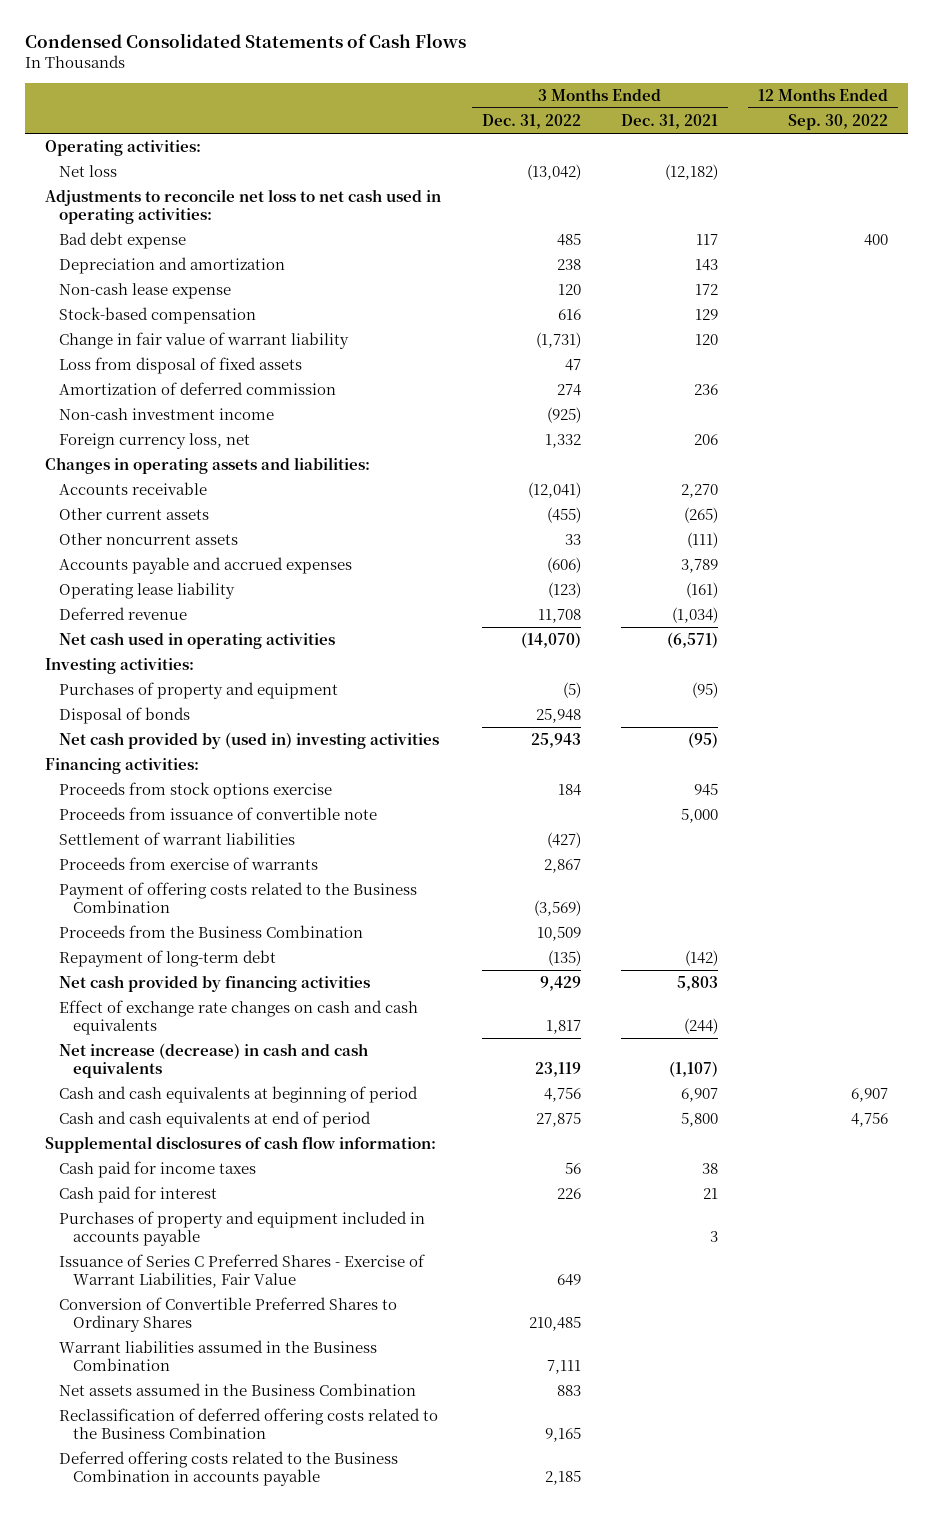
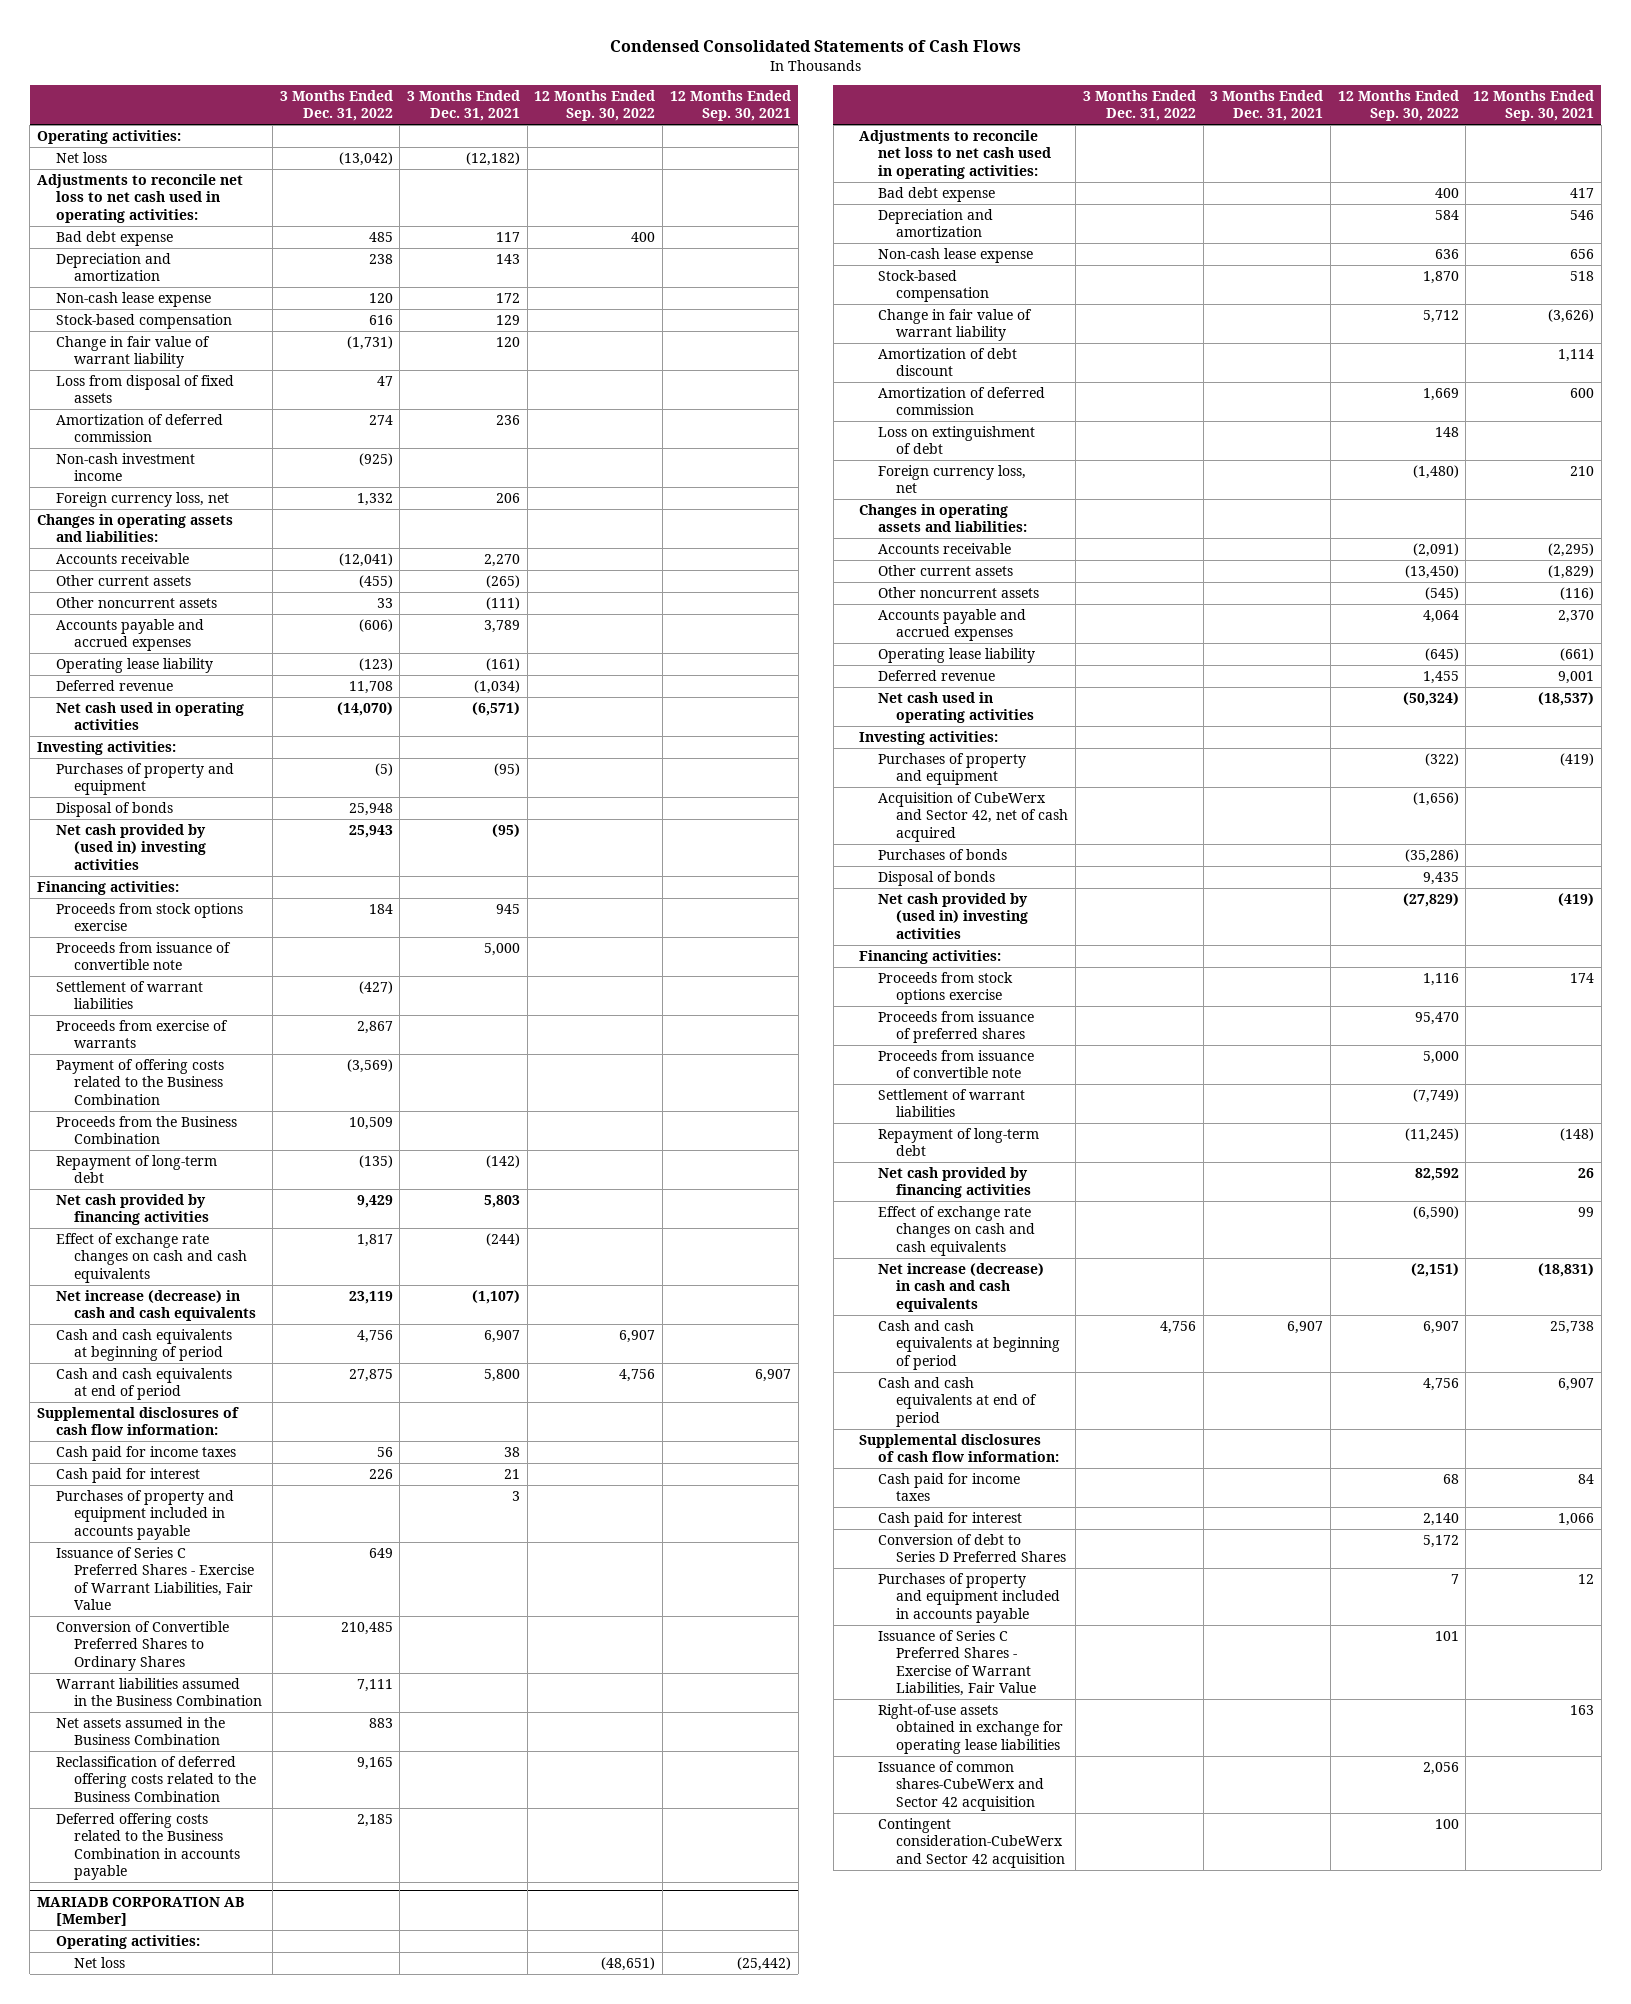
none -> [669,89,791,122] 12 Months Ended Sep. 30, 2021
none -> [37,1896,245,1927] MARIADB CORPORATION AB [Member]
none -> [55,1934,200,1949] Operating activities:
none -> [74,1956,126,1968] Net loss
none -> [859,129,1051,179] Adjustments to reconcile net loss to net cash used in operating activities:
none -> [877,186,995,202] Bad debt expense
none -> [877,208,993,238] Depreciation and amortization
none -> [877,247,1033,263] Non-cash lease expense
none -> [877,269,990,303] Stock-based compensation
none -> [877,308,1032,342] Change in fair value of warrant liability
none -> [877,347,1017,377] Amortization of debt discount
none -> [877,386,1045,416] Amortization of deferred commission
none -> [877,425,1035,455] Loss on extinguishment of debt
none -> [877,464,1026,494] Foreign currency loss, net
none -> [859,503,1027,533] Changes in operating assets and liabilities:
none -> [877,542,1011,554] Accounts receivable
none -> [877,564,1013,576] Other current assets
none -> [877,586,1039,598] Other noncurrent assets
none -> [877,608,1026,642] Accounts payable and accrued expenses
none -> [877,647,1035,663] Operating lease liability
none -> [877,669,995,681] Deferred revenue
none -> [877,691,1035,724] Net cash used in operating activities
none -> [859,730,999,745] Investing activities:
none -> [877,752,1026,786] Purchases of property and equipment
none -> [877,791,1069,842] Acquisition of CubeWerx and Sector 42, net of cash acquired
none -> [877,848,1007,860] Purchases of bonds
none -> [877,870,995,886] Disposal of bonds
none -> [877,892,1029,939] Net cash provided by (used in) investing activities
none -> [859,949,1002,964] Financing activities:
none -> [877,971,1013,1005] Proceeds from stock options exercise
none -> [877,1010,1034,1044] Proceeds from issuance of preferred shares
none -> [877,1049,1034,1079] Proceeds from issuance of convertible note
none -> [877,1088,1025,1118] Settlement of warrant liabilities
none -> [877,1127,1039,1157] Repayment of long-term debt
none -> [877,1166,1032,1199] Net cash provided by financing activities
none -> [877,1205,1036,1256] Effect of exchange rate changes on cash and cash equivalents
none -> [877,1262,1044,1312] Net increase (decrease) in cash and cash equivalents
none -> [877,1319,1061,1370] Cash and cash equivalents at beginning of period
none -> [877,1376,1038,1427] Cash and cash equivalents at end of period
none -> [859,1433,1059,1463] Supplemental disclosures of cash flow information:
none -> [877,1472,1020,1502] Cash paid for income taxes
none -> [877,1511,1022,1527] Cash paid for interest
none -> [877,1533,1067,1563] Conversion of debt to Series D Preferred Shares
none -> [877,1572,1061,1623] Purchases of property and equipment included in accounts payable
none -> [877,1629,1037,1697] Issuance of Series C Preferred Shares - Exercise of Warrant Liabilities, Fair Value
none -> [877,1703,1064,1754] Right-of-use assets obtained in exchange for operating lease liabilities
none -> [877,1760,1045,1811] Issuance of common shares-CubeWerx and Sector 42 acquisition
none -> [877,1817,1066,1868] Contingent consideration-CubeWerx and Sector 42 acquisition

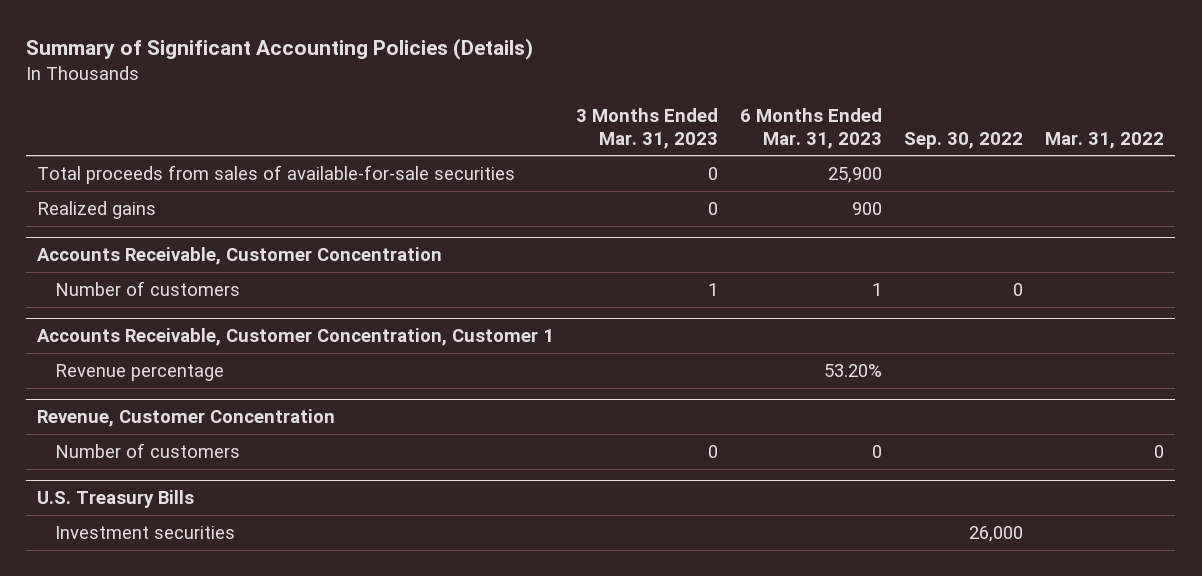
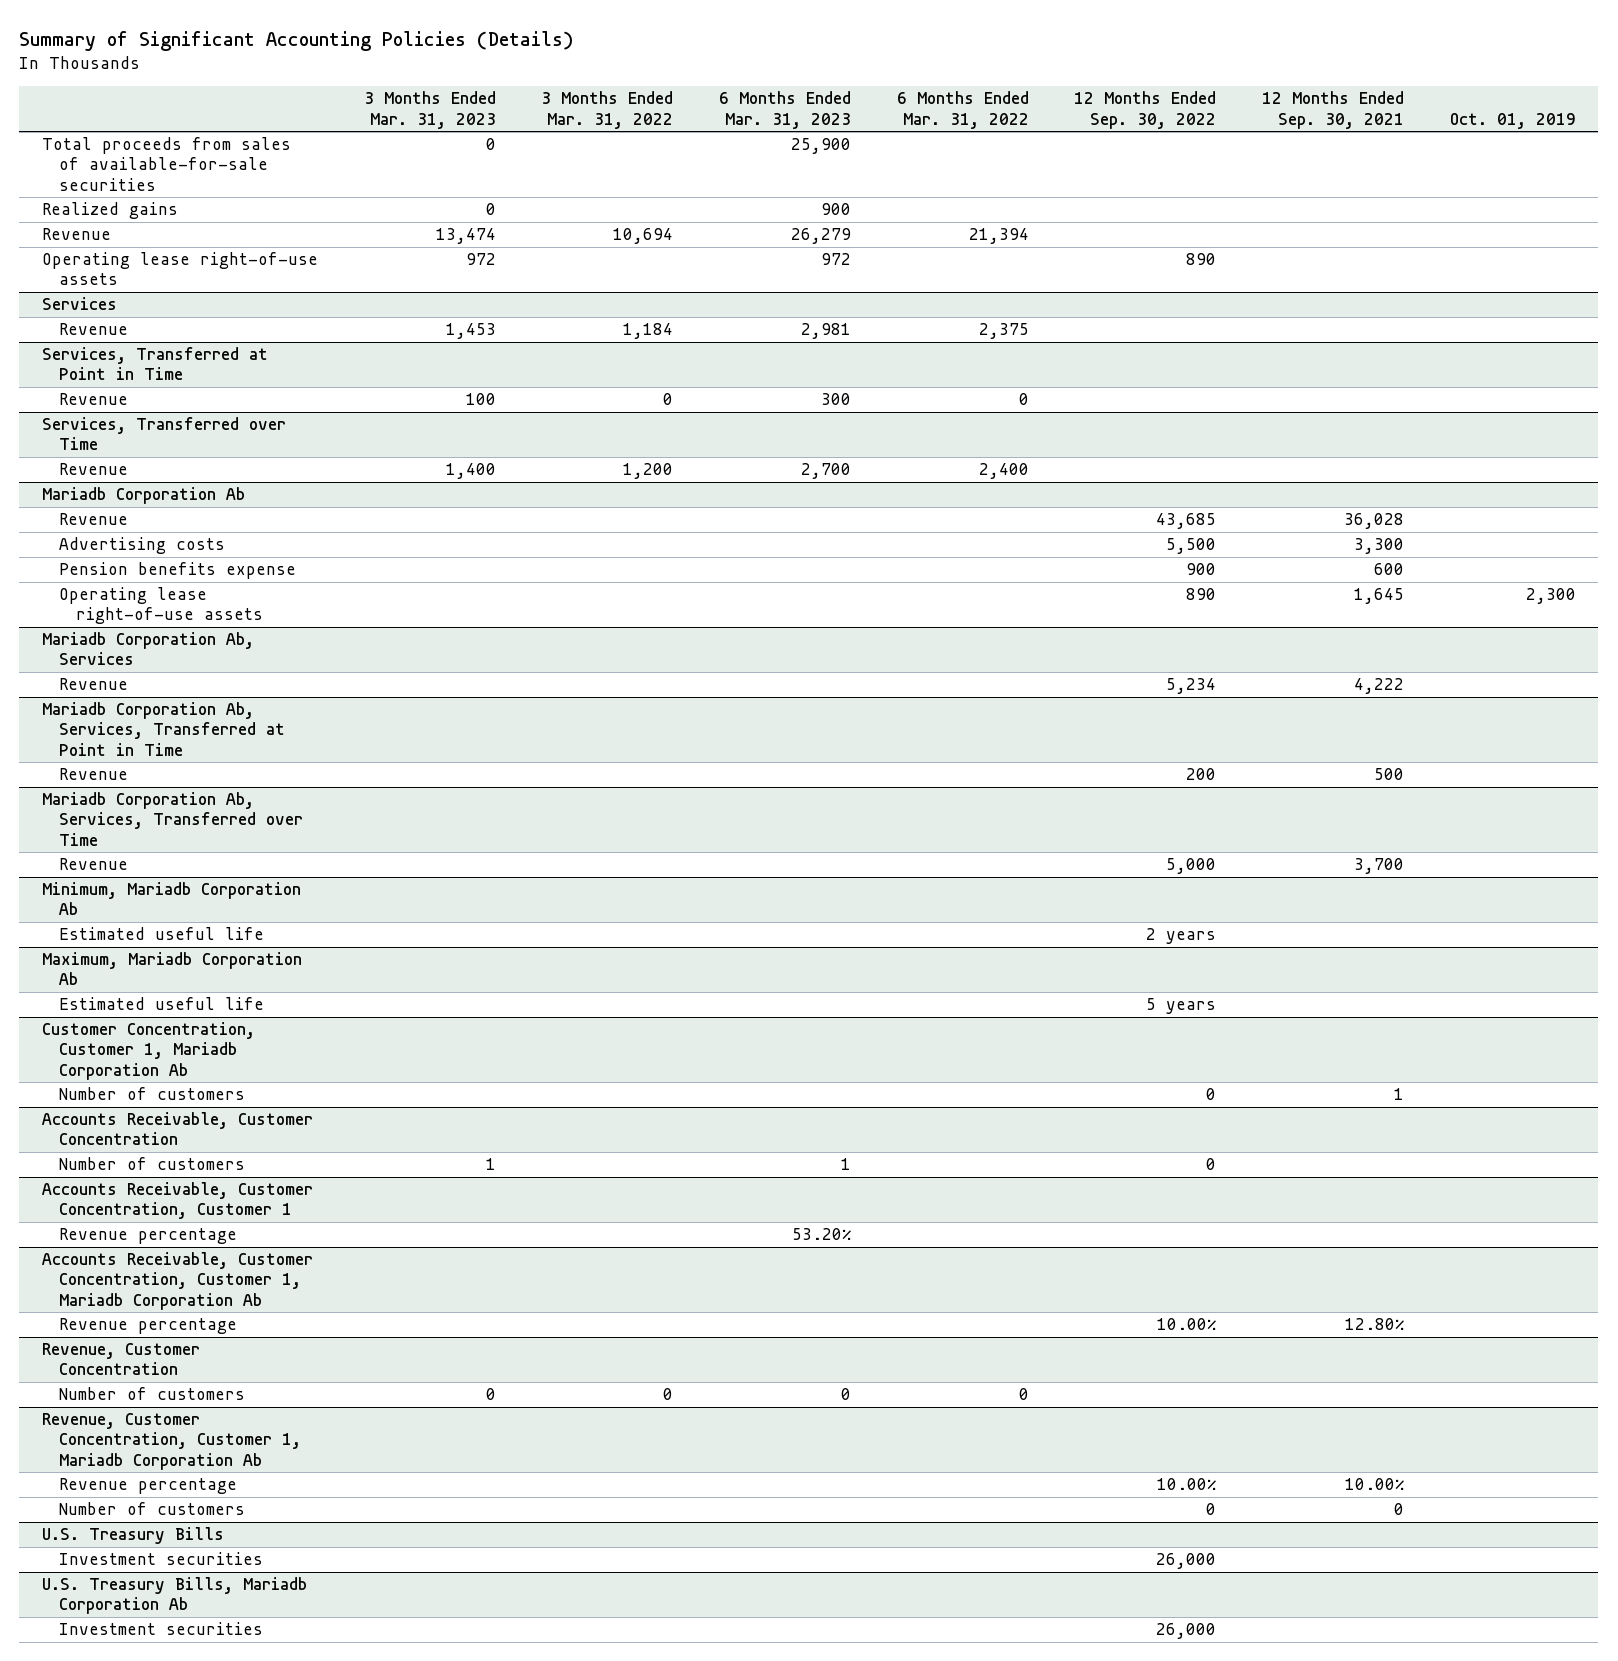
[904,131,1024,149] Sep. 30, 2022 -> none
[1045,131,1165,149] Mar. 31, 2022 -> none
none -> [541,91,674,129] 3 Months Ended Mar. 31, 2022
none -> [896,91,1029,129] 6 Months Ended Mar. 31, 2022
none -> [1074,91,1217,129] 12 Months Ended Sep. 30, 2022
none -> [1261,91,1404,129] 12 Months Ended Sep. 30, 2021
none -> [1449,112,1576,129] Oct. 01, 2019
none -> [42,228,112,241] Revenue
none -> [42,252,319,286] Operating lease right-of-use assets
none -> [42,297,118,311] Services
none -> [59,323,129,336] Revenue
none -> [42,347,269,381] Services, Transferred at Point in Time
none -> [59,393,129,406] Revenue
none -> [42,417,287,451] Services, Transferred over Time
none -> [59,463,129,476] Revenue
none -> [42,487,246,505] Mariadb Corporation Ab
none -> [59,513,129,526] Revenue
none -> [59,537,226,555] Advertising costs
none -> [59,562,297,580] Pension benefits expense
none -> [59,587,263,625] Operating lease right-of-use assets
none -> [42,632,255,666] Mariadb Corporation Ab, Services
none -> [59,678,129,691] Revenue
none -> [42,702,286,756] Mariadb Corporation Ab, Services, Transferred at Point in Time
none -> [59,768,129,781] Revenue
none -> [42,792,304,846] Mariadb Corporation Ab, Services, Transferred over Time
none -> [59,858,129,871] Revenue
none -> [42,882,302,916] Minimum, Mariadb Corporation Ab
none -> [59,927,265,941] Estimated useful life
none -> [42,952,303,986] Maximum, Mariadb Corporation Ab
none -> [59,997,265,1011] Estimated useful life
none -> [42,1022,256,1080] Customer Concentration, Customer 1, Mariadb Corporation Ab
none -> [59,1087,246,1101] Number of customers
none -> [42,1252,314,1310] Accounts Receivable, Customer Concentration, Customer 1, Mariadb Corporation Ab
none -> [59,1318,238,1335] Revenue percentage
none -> [42,1413,302,1470] Revenue, Customer Concentration, Customer 1, Mariadb Corporation Ab
none -> [59,1478,238,1495] Revenue percentage
none -> [59,1502,246,1516] Number of customers
none -> [42,1577,308,1615] U.S. Treasury Bills, Mariadb Corporation Ab
none -> [59,1622,264,1636] Investment securities

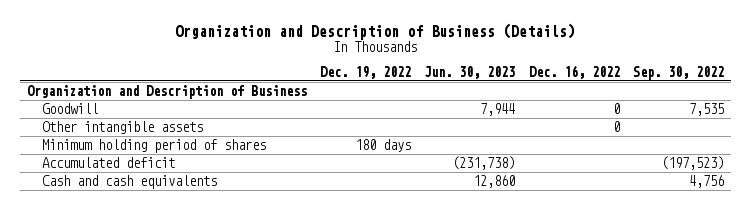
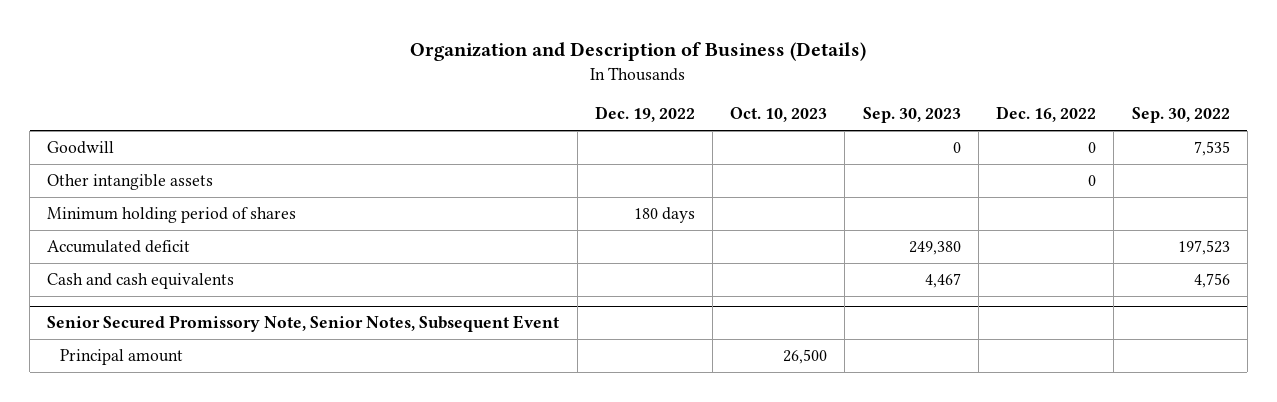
[424,65,516,79] Jun. 30, 2023 -> none
none -> [730,107,828,123] Oct. 10, 2023
none -> [862,107,961,124] Sep. 30, 2023
[26,85,307,100] Organization and Description of Business -> none
[660,156,724,171] (197,523) -> [1177,240,1230,256] 197,523
none -> [47,315,560,333] Senior Secured Promissory Note, Senior Notes, Subsequent Event
none -> [59,349,183,366] Principal amount

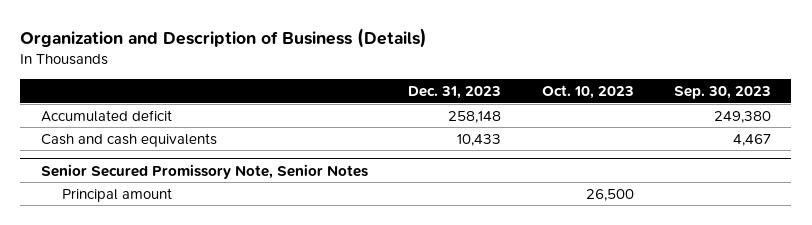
[594,106,695,123] Dec. 19, 2022 -> none
[996,106,1097,123] Dec. 16, 2022 -> none
[1131,107,1230,124] Sep. 30, 2022 -> none
none -> [408,86,502,100] Dec. 31, 2023
[47,141,115,155] Goodwill -> none
[47,174,214,191] Other intangible assets -> none
[47,207,297,224] Minimum holding period of shares -> none
[47,315,560,333] Senior Secured Promissory Note, Senior Notes, Subsequent Event -> [40,163,368,179] Senior Secured Promissory Note, Senior Notes

